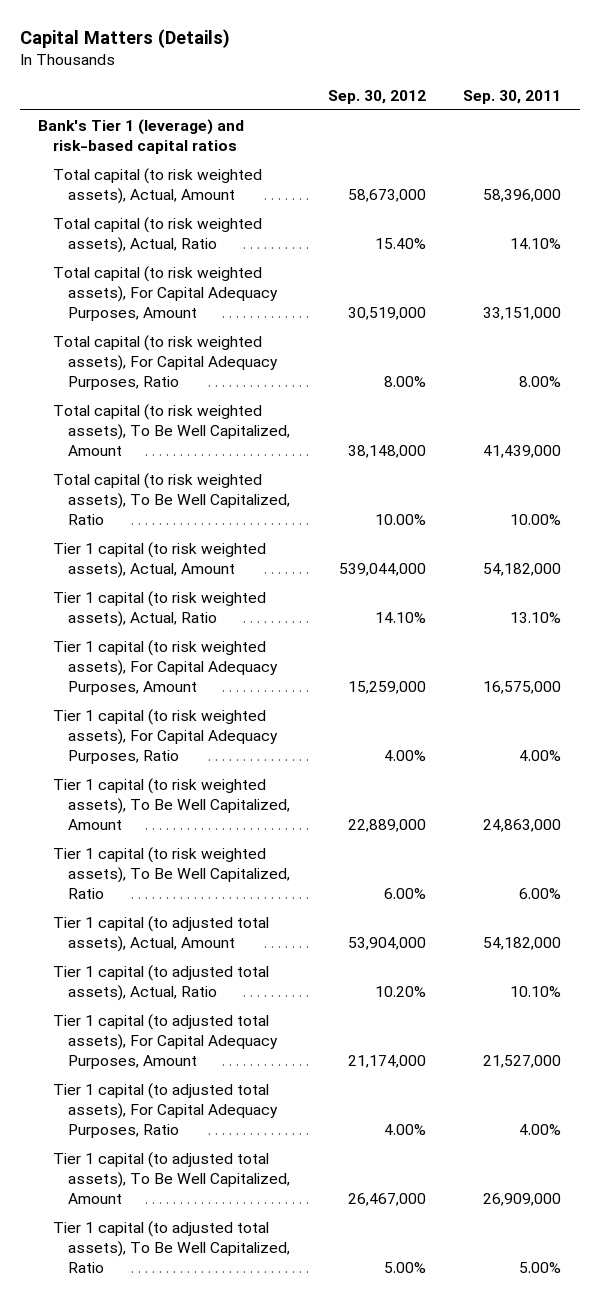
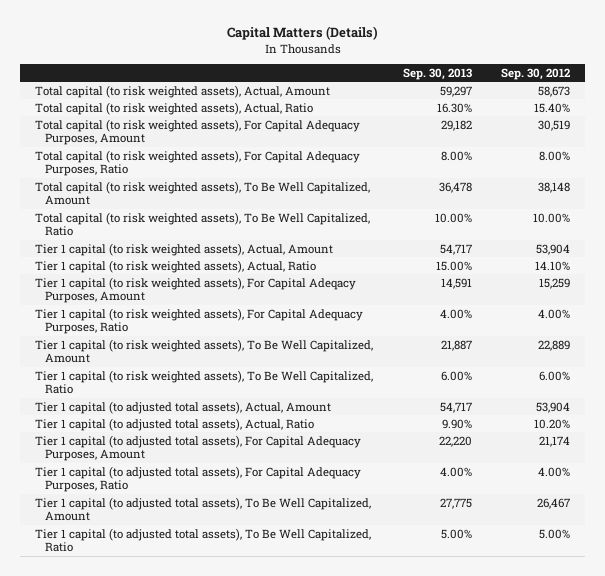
[462,90,561,105] Sep. 30, 2011 -> none
none -> [402,67,472,80] Sep. 30, 2013
[38,119,245,155] Bank's Tier 1 (leverage) and risk-based capital ratios -> none
[347,189,426,203] 58,673,000 -> [538,85,571,97] 58,673
[347,307,426,321] 30,519,000 -> [538,119,571,131] 30,519
[347,445,426,459] 38,148,000 -> [538,181,571,193] 38,148
[338,563,426,577] 539,044,000 -> [536,243,571,255] 53,904
[53,640,279,696] Tier 1 capital (to risk weighted assets), For Capital Adequacy Purposes, Amount -> [34,276,356,304] Tier 1 capital (to risk weighted assets), For Capital Adeqacy Purposes, Amount
[347,681,426,695] 15,259,000 -> [539,277,571,289] 15,259
[347,819,426,833] 22,889,000 -> [538,339,571,351] 22,889
[347,937,426,951] 53,904,000 -> [536,401,571,413] 53,904
[347,1055,426,1069] 21,174,000 -> [539,435,571,447] 21,174
[347,1193,426,1207] 26,467,000 -> [537,497,571,509] 26,467

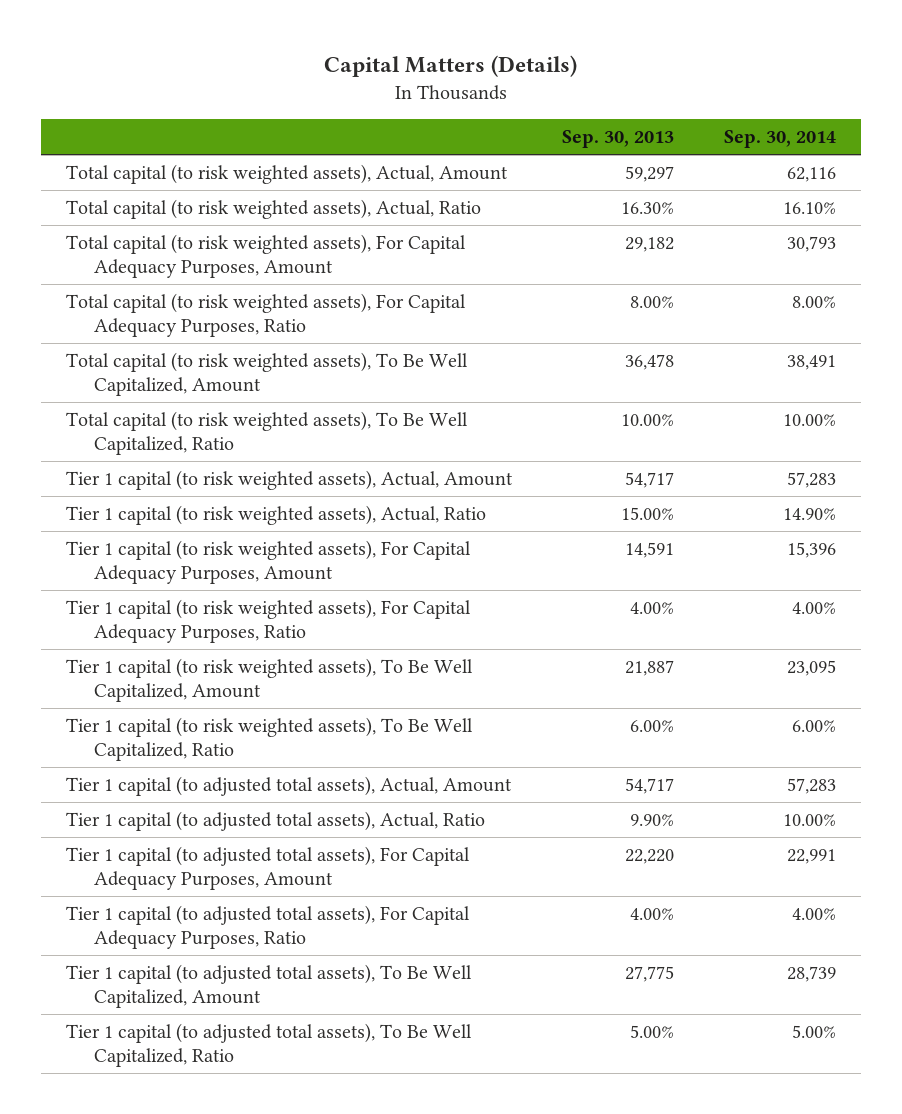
[501,67,571,80] Sep. 30, 2012 -> none
none -> [724,130,837,149] Sep. 30, 2014
[34,276,356,304] Tier 1 capital (to risk weighted assets), For Capital Adeqacy Purposes, Amount -> [66,540,472,585] Tier 1 capital (to risk weighted assets), For Capital Adequacy Purposes, Amount

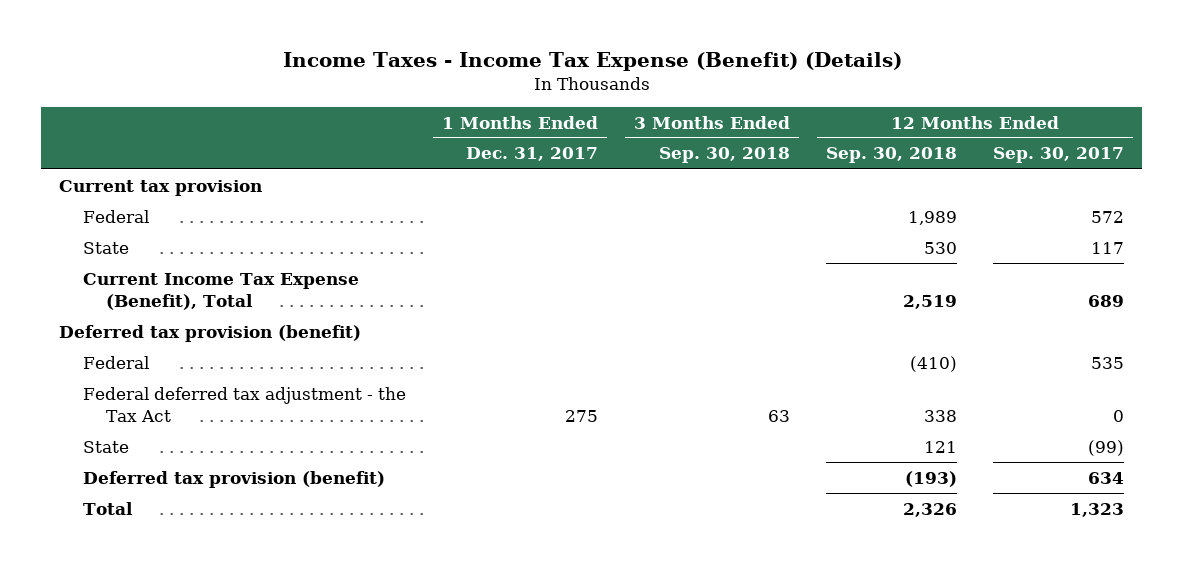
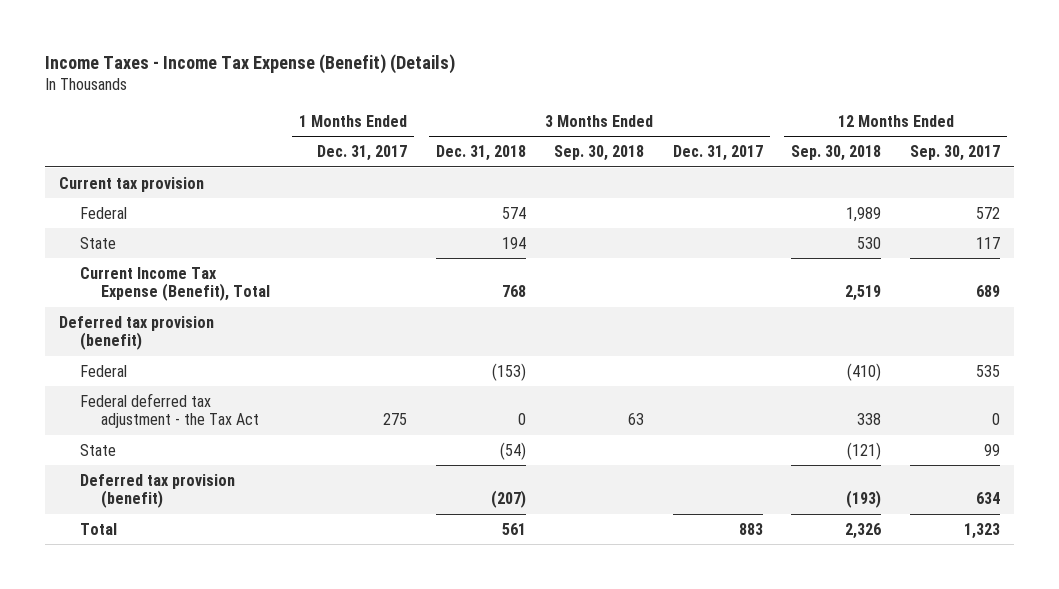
none -> [435,145,526,162] Dec. 31, 2018
none -> [672,145,763,162] Dec. 31, 2017
[924,440,958,453] 121 -> [847,441,882,460] (121)
[1088,439,1125,456] (99) -> [984,443,1001,456] 99

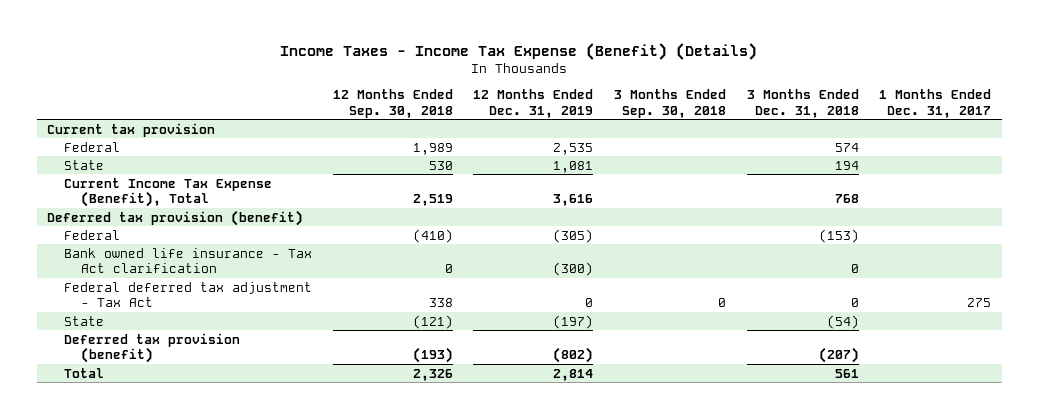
[672,145,763,162] Dec. 31, 2017 -> none
[910,145,1001,162] Sep. 30, 2017 -> none
none -> [473,89,594,118] 12 Months Ended Dec. 31, 2019
none -> [64,247,313,273] Bank owned life insurance - Tax Act clarification
[80,392,260,429] Federal deferred tax adjustment - the Tax Act -> [64,281,313,307] Federal deferred tax adjustment - Tax Act
[628,413,645,426] 63 -> [718,297,727,307] 0

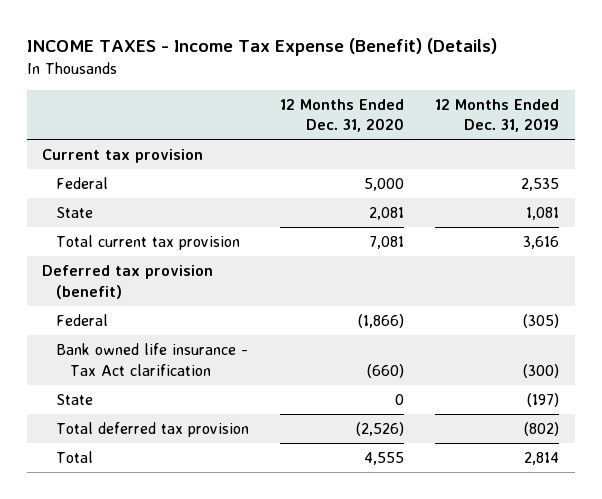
[280,43,758,61] Income Taxes - Income Tax Expense (Benefit) (Details) -> [26,37,497,56] INCOME TAXES - Income Tax Expense (Benefit) (Details)
[332,89,453,118] 12 Months Ended Sep. 30, 2018 -> none
[614,89,727,118] 3 Months Ended Sep. 30, 2018 -> none
[746,89,859,118] 3 Months Ended Dec. 31, 2018 -> none
[879,89,992,118] 1 Months Ended Dec. 31, 2017 -> none
none -> [280,98,405,133] 12 Months Ended Dec. 31, 2020
[64,177,273,207] Current Income Tax Expense (Benefit), Total -> [56,235,241,251] Total current tax provision
[64,281,313,307] Federal deferred tax adjustment - Tax Act -> none
[64,332,241,363] Deferred tax provision (benefit) -> [56,422,250,438] Total deferred tax provision

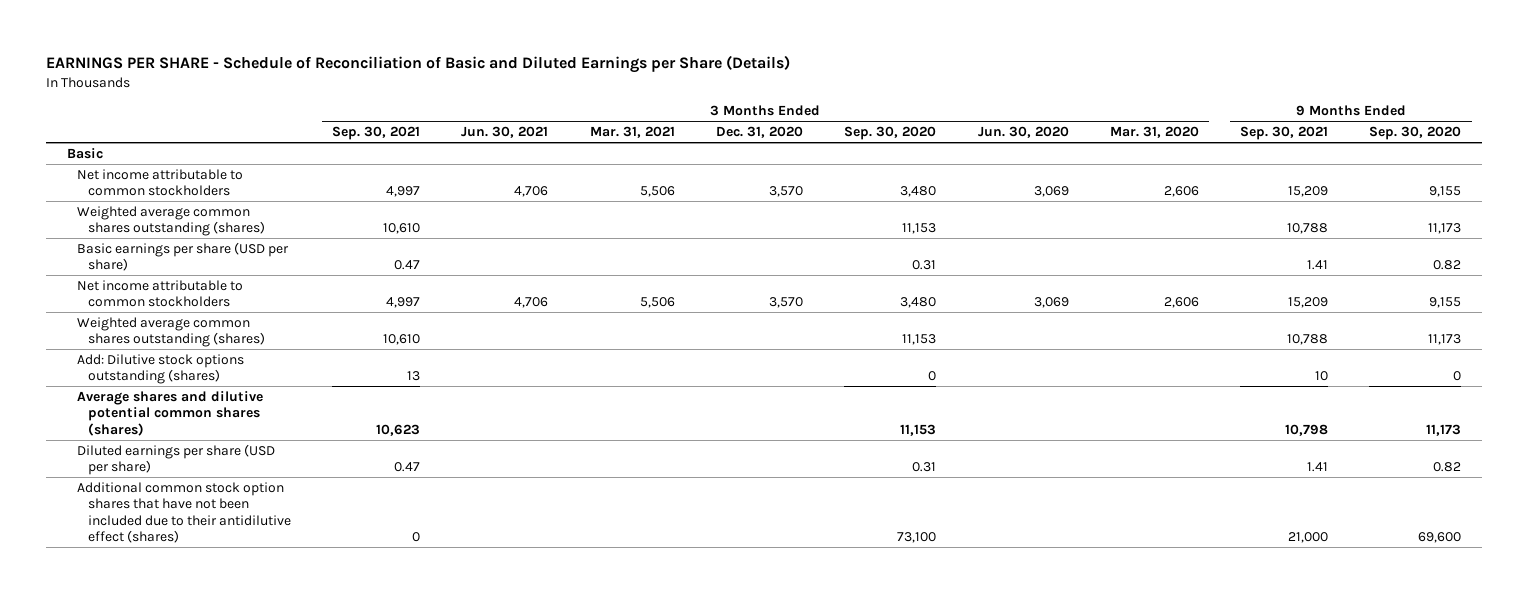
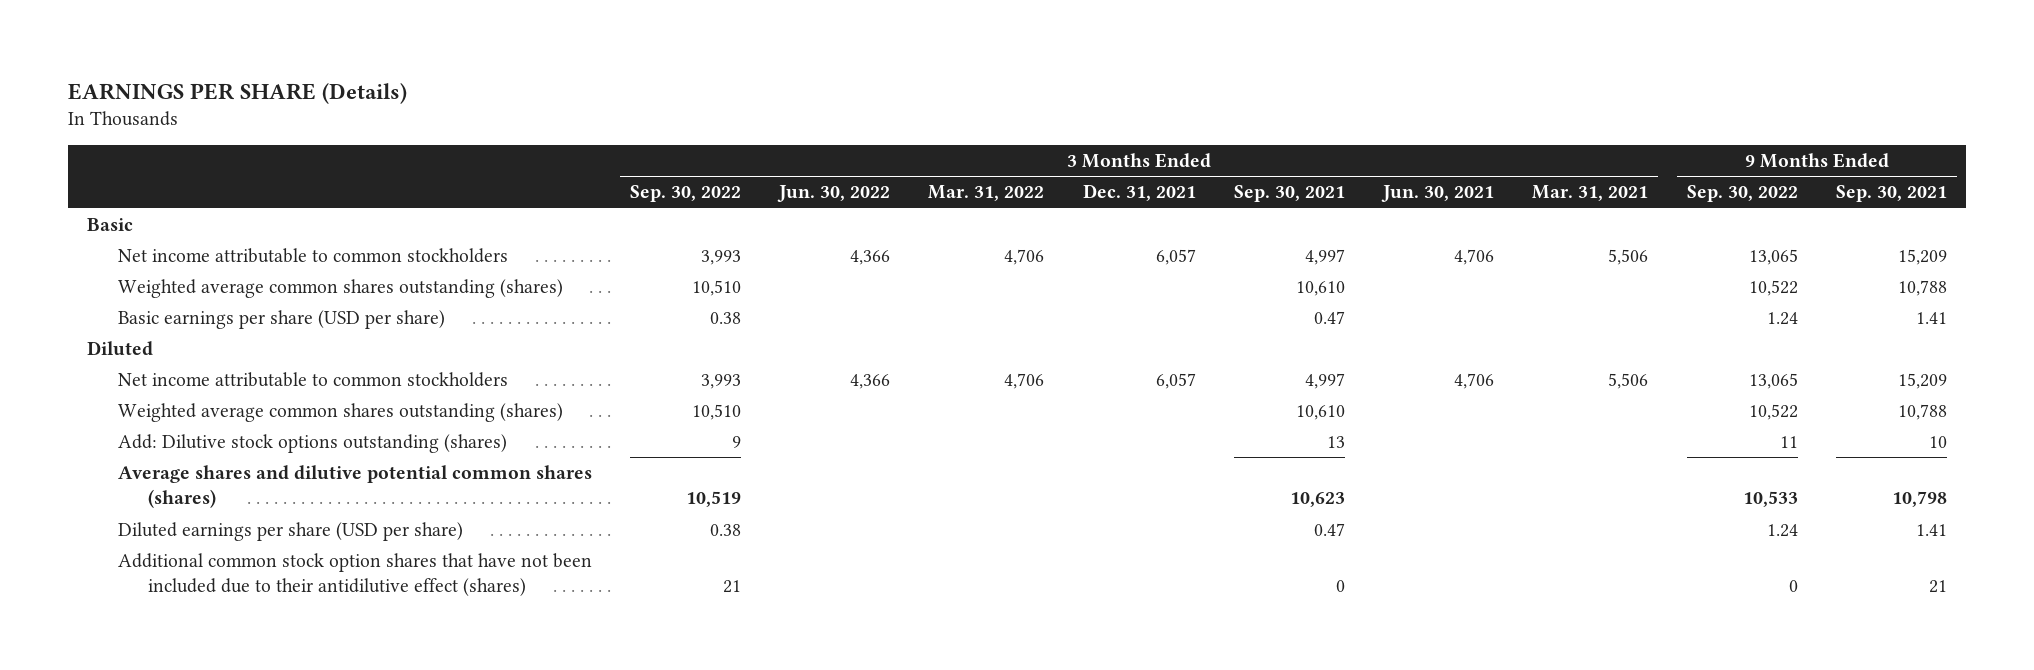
[46,54,791,73] EARNINGS PER SHARE - Schedule of Reconciliation of Basic and Diluted Earnings per Share (Details) -> [68,82,408,104] EARNINGS PER SHARE (Details)
[715,126,803,139] Dec. 31, 2020 -> none
[844,126,937,141] Sep. 30, 2020 -> none
[977,126,1069,139] Jun. 30, 2020 -> none
[1109,126,1199,139] Mar. 31, 2020 -> none
[1369,126,1462,141] Sep. 30, 2020 -> none
none -> [629,185,741,203] Sep. 30, 2022
none -> [777,185,891,203] Jun. 30, 2022
none -> [928,185,1045,202] Mar. 31, 2022
none -> [1082,184,1196,202] Dec. 31, 2021
none -> [1686,185,1798,203] Sep. 30, 2022
none -> [87,341,154,357] Diluted
[1288,532,1329,544] 21,000 -> [1928,580,1947,594] 21

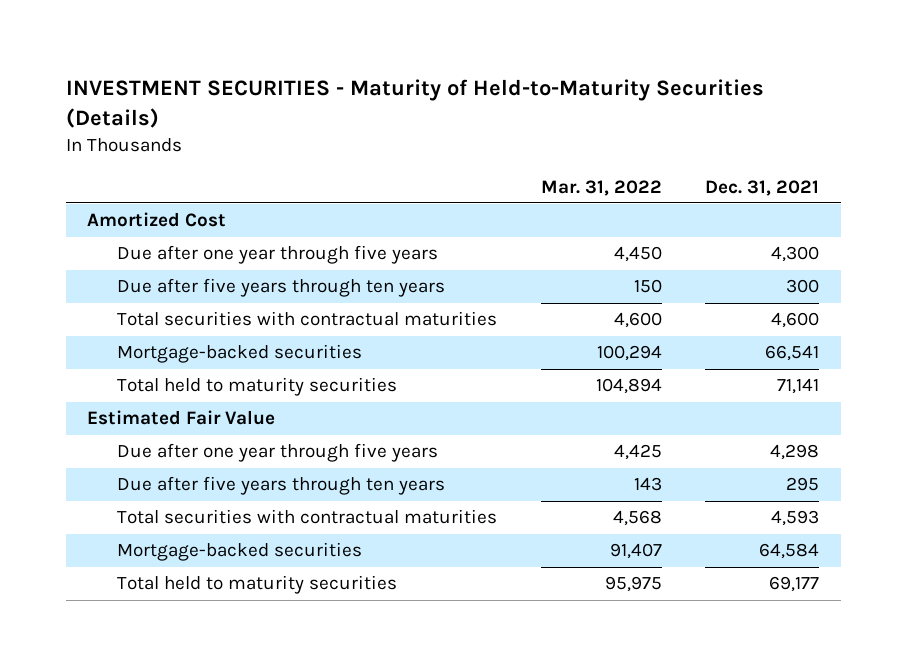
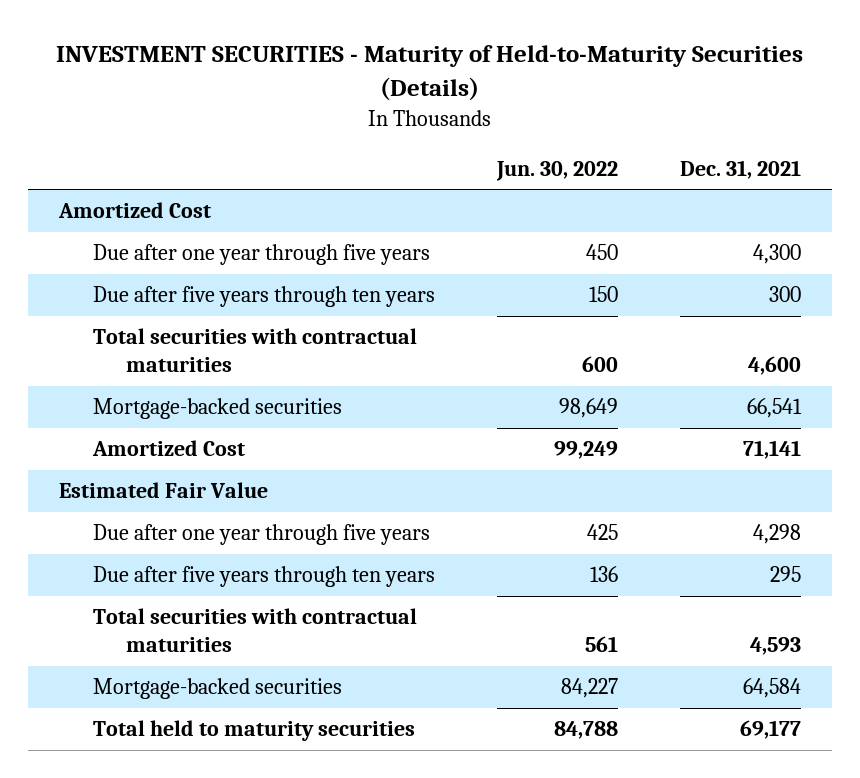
[540,179,662,196] Mar. 31, 2022 -> none
none -> [495,160,618,181] Jun. 30, 2022
[117,377,398,397] Total held to maturity securities -> [91,440,245,457] Amortized Cost

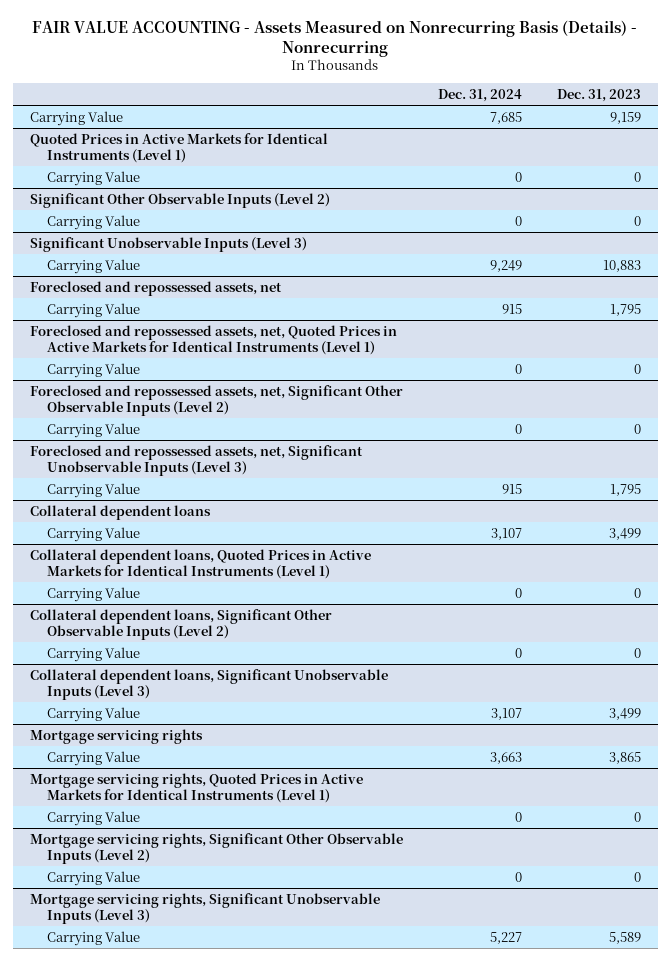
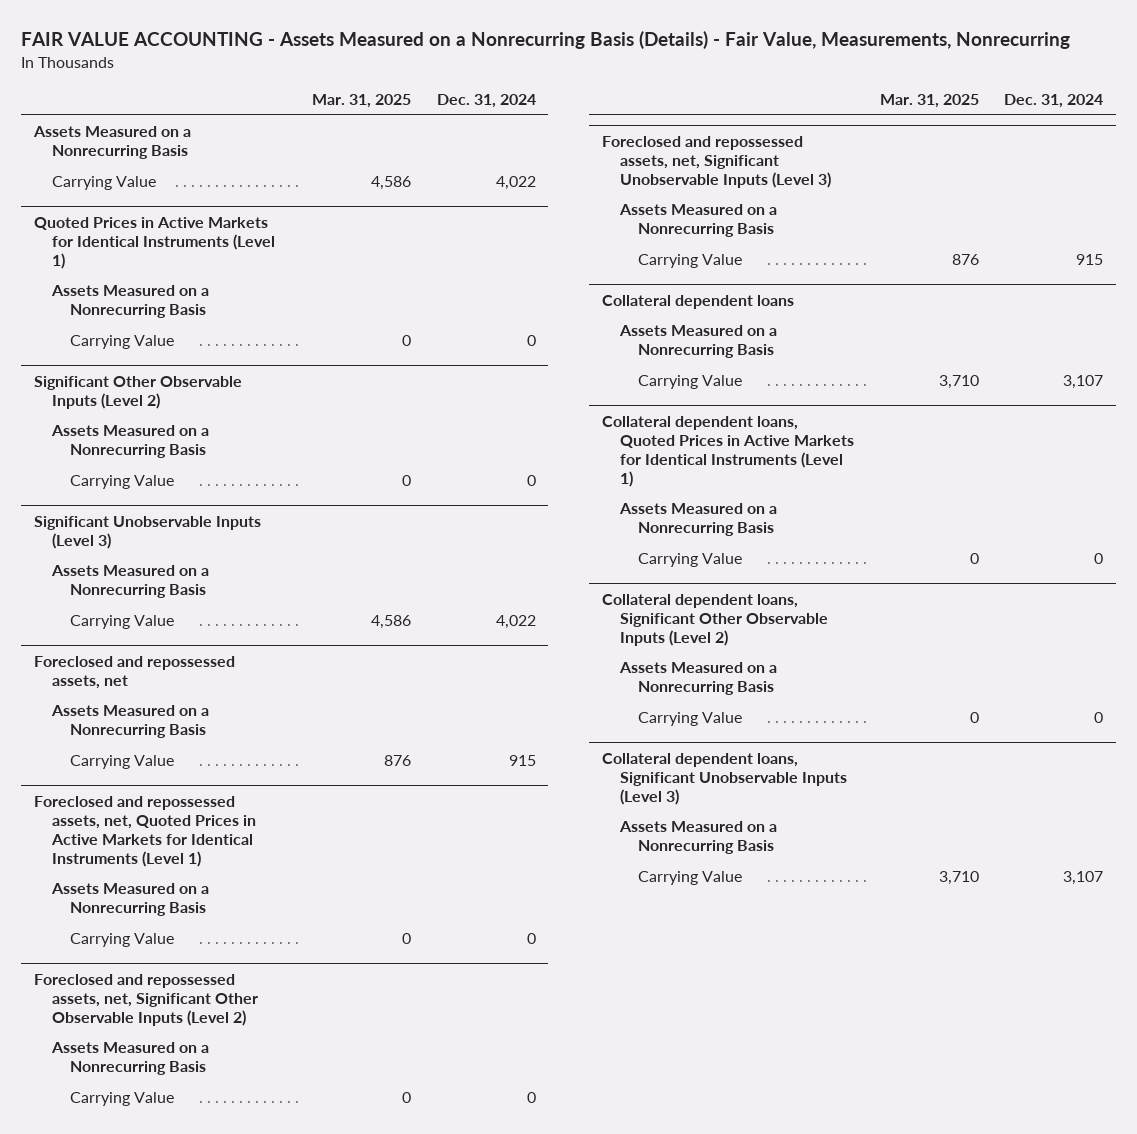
[32,19,638,57] FAIR VALUE ACCOUNTING - Assets Measured on Nonrecurring Basis (Details) - Nonrecurring -> [21,31,1071,50] FAIR VALUE ACCOUNTING - Assets Measured on a Nonrecurring Basis (Details) - Fair Value, Measurements, Nonrecurring
[556,88,641,102] Dec. 31, 2023 -> none
none -> [311,94,411,109] Mar. 31, 2025
none -> [32,126,191,160] Assets Measured on a Nonrecurring Basis
[489,111,522,124] 7,685 -> [495,176,536,191] 4,022
none -> [51,285,210,319] Assets Measured on a Nonrecurring Basis
none -> [51,425,210,459] Assets Measured on a Nonrecurring Basis
none -> [51,565,210,599] Assets Measured on a Nonrecurring Basis
[489,259,522,272] 9,249 -> [495,615,536,630] 4,022
none -> [51,705,210,739] Assets Measured on a Nonrecurring Basis
none -> [51,883,210,917] Assets Measured on a Nonrecurring Basis
none -> [51,1042,210,1076] Assets Measured on a Nonrecurring Basis
none -> [618,204,777,238] Assets Measured on a Nonrecurring Basis
none -> [618,325,777,359] Assets Measured on a Nonrecurring Basis
none -> [618,503,777,537] Assets Measured on a Nonrecurring Basis
none -> [618,662,777,696] Assets Measured on a Nonrecurring Basis
none -> [618,821,777,855] Assets Measured on a Nonrecurring Basis
[30,728,204,744] Mortgage servicing rights -> none
[46,750,140,766] Carrying Value -> none
[30,772,364,804] Mortgage servicing rights, Quoted Prices in Active Markets for Identical Instruments (Level 1) -> none
[46,810,140,826] Carrying Value -> none
[30,832,404,865] Mortgage servicing rights, Significant Other Observable Inputs (Level 2) -> none
[46,870,140,886] Carrying Value -> none
[30,892,381,925] Mortgage servicing rights, Significant Unobservable Inputs (Level 3) -> none
[46,930,140,946] Carrying Value -> none

